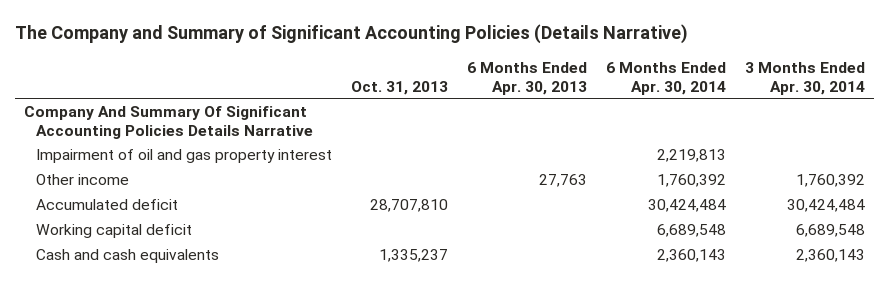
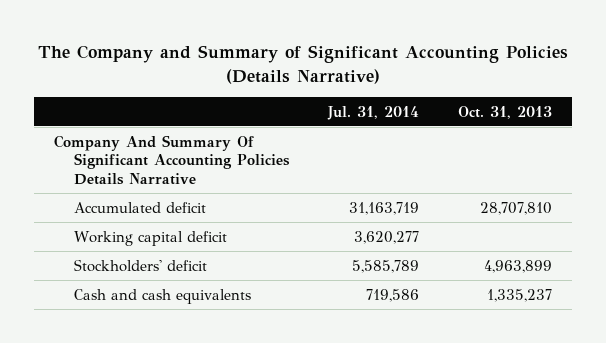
[466,61,587,95] 6 Months Ended Apr. 30, 2013 -> none
[605,61,726,95] 6 Months Ended Apr. 30, 2014 -> none
[744,61,865,95] 3 Months Ended Apr. 30, 2014 -> none
none -> [327,105,420,120] Jul. 31, 2014
[35,148,332,163] Impairment of oil and gas property interest -> none
[35,173,129,185] Other income -> none
none -> [74,258,208,272] Stockholders' deficit

